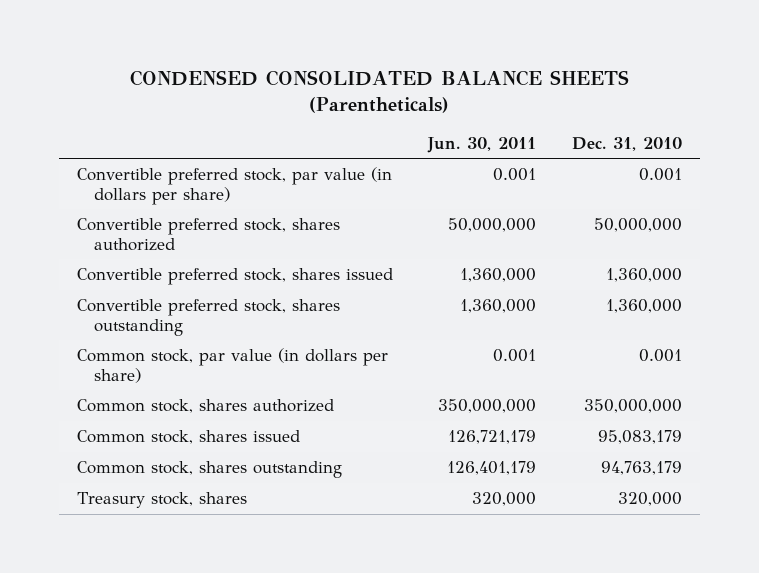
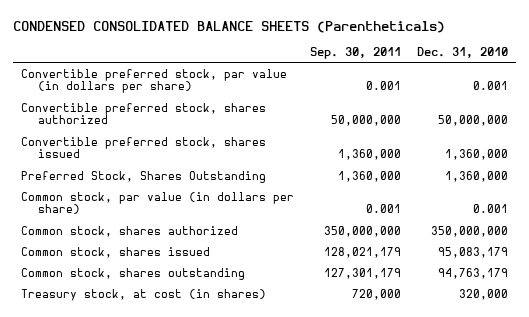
[427,136,537,153] Jun. 30, 2011 -> none
none -> [310,47,402,60] Sep. 30, 2011
[76,299,340,336] Convertible preferred stock, shares outstanding -> [21,170,267,183] Preferred Stock, Shares Outstanding
[76,492,247,509] Treasury stock, shares -> [21,288,267,301] Treasury stock, at cost (in shares)

